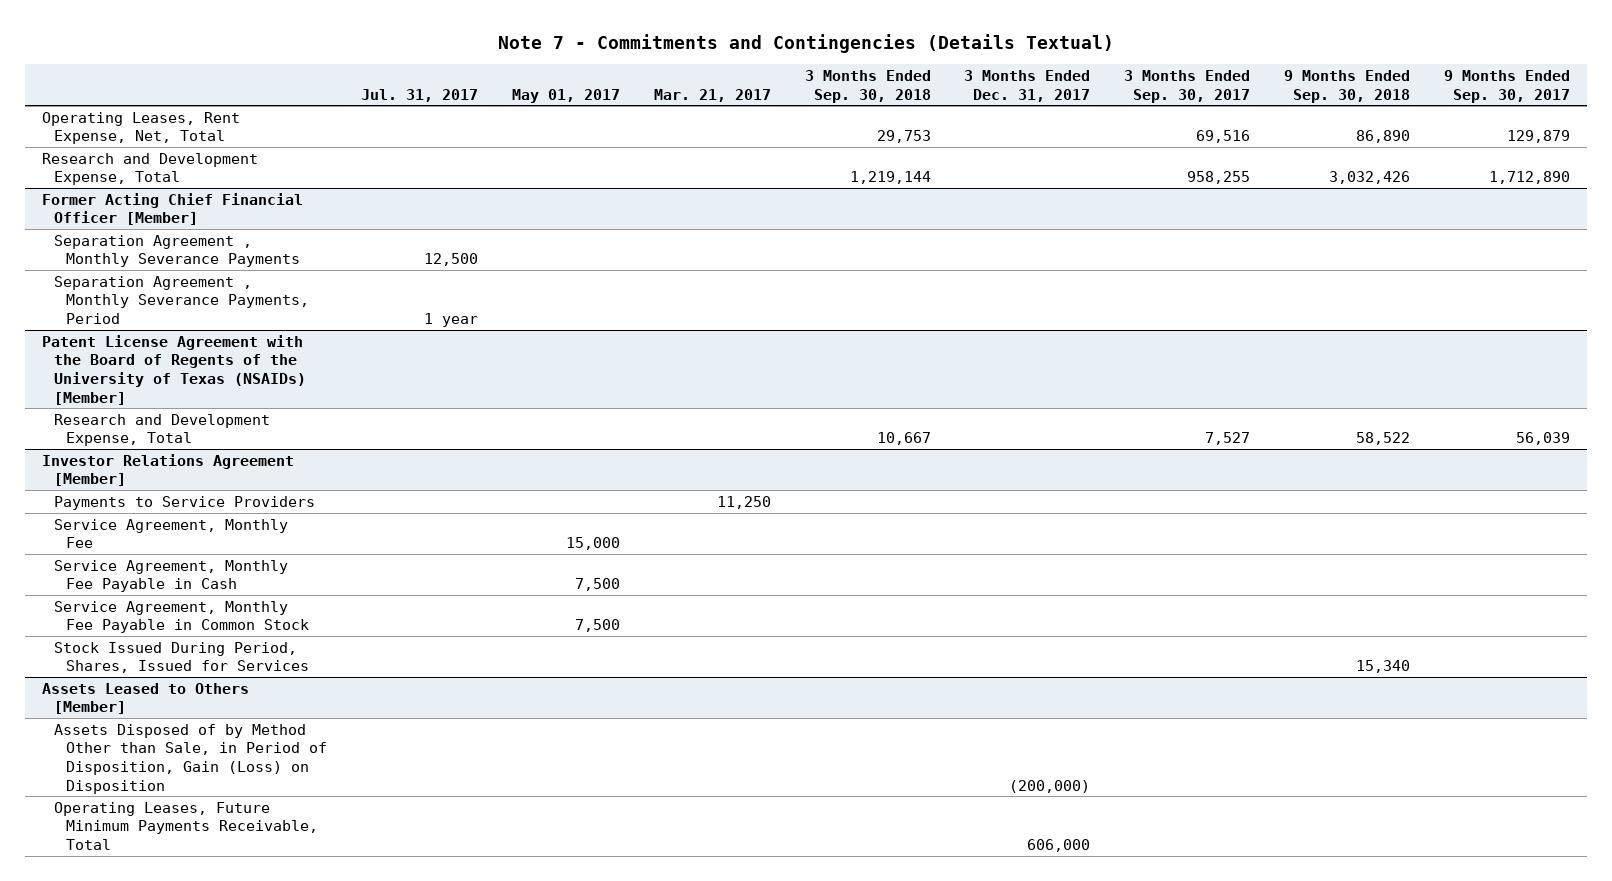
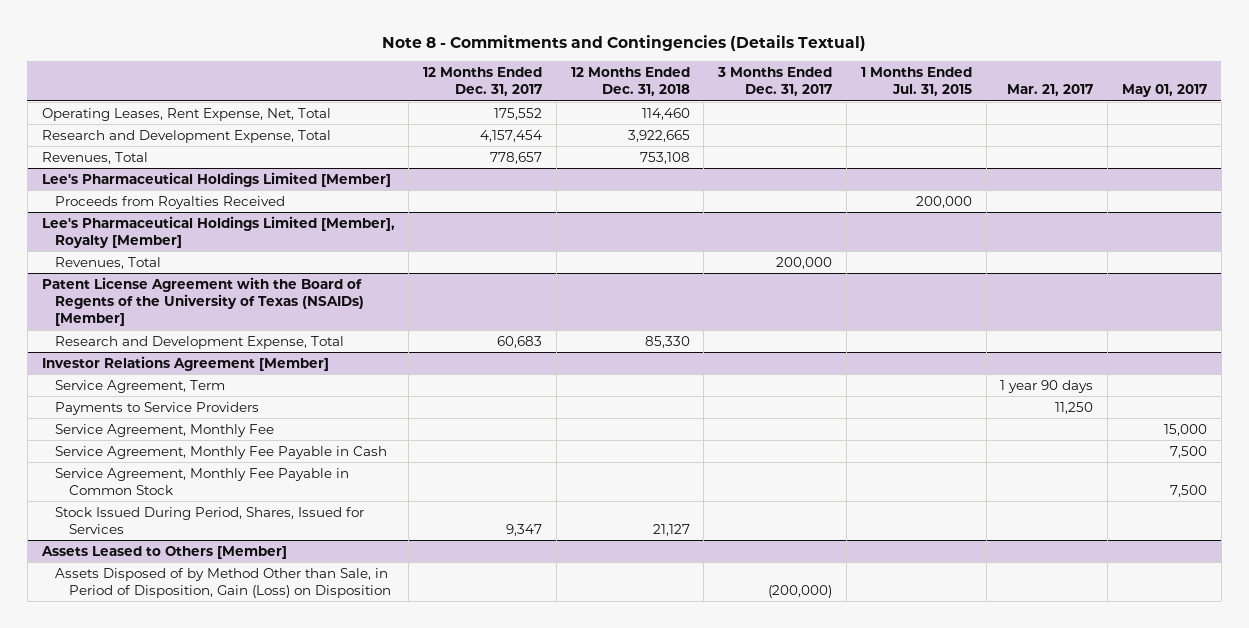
[497,33,1114,53] Note 7 - Commitments and Contingencies (Details Textual) -> [382,34,867,51] Note 8 - Commitments and Contingencies (Details Textual)
[361,88,479,102] Jul. 31, 2017 -> none
[804,69,931,103] 3 Months Ended Sep. 30, 2018 -> none
[1124,69,1251,103] 3 Months Ended Sep. 30, 2017 -> none
[1284,69,1411,103] 9 Months Ended Sep. 30, 2018 -> none
[1443,69,1570,103] 9 Months Ended Sep. 30, 2017 -> none
none -> [423,66,543,97] 12 Months Ended Dec. 31, 2017
none -> [570,66,690,97] 12 Months Ended Dec. 31, 2018
none -> [860,66,972,97] 1 Months Ended Jul. 31, 2015
[42,192,304,226] Former Acting Chief Financial Officer [Member] -> none
[54,234,301,268] Separation Agreement , Monthly Severance Payments -> none
[54,275,310,325] Separation Agreement , Monthly Severance Payments, Period -> none
none -> [41,151,148,164] Revenues, Total
none -> [41,171,391,187] Lee's Pharmaceutical Holdings Limited [Member]
none -> [55,195,286,209] Proceeds from Royalties Received
none -> [41,215,395,248] Lee's Pharmaceutical Holdings Limited [Member], Royalty [Member]
none -> [55,256,162,269] Revenues, Total
none -> [55,379,226,393] Service Agreement, Term
[54,801,319,851] Operating Leases, Future Minimum Payments Receivable, Total -> none

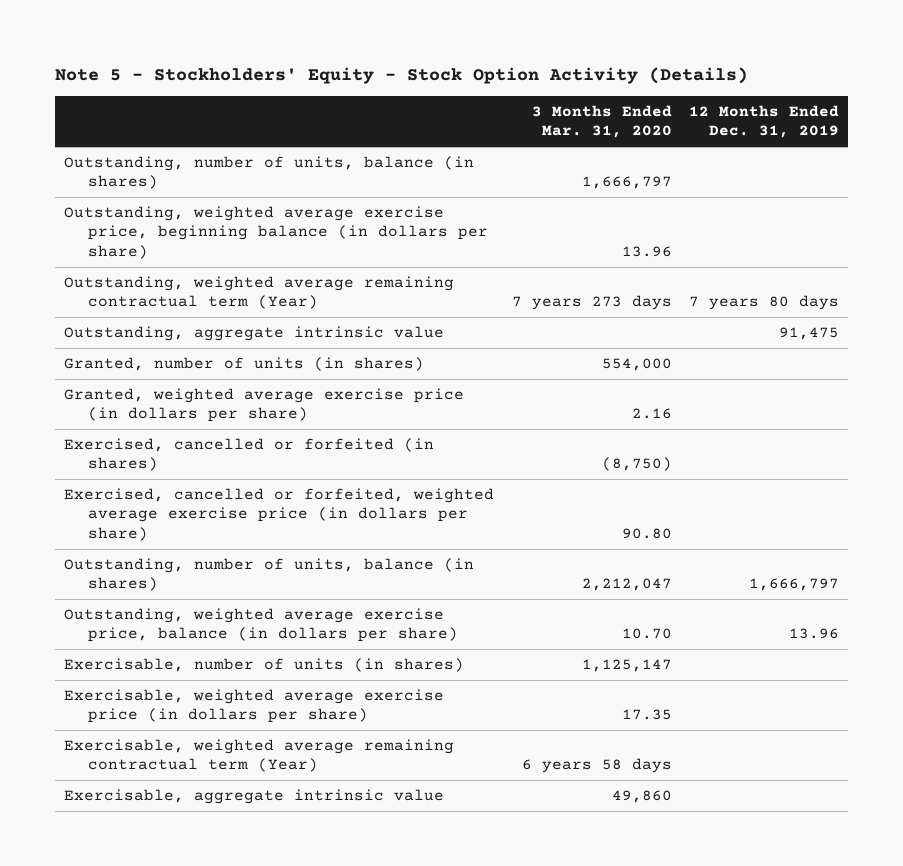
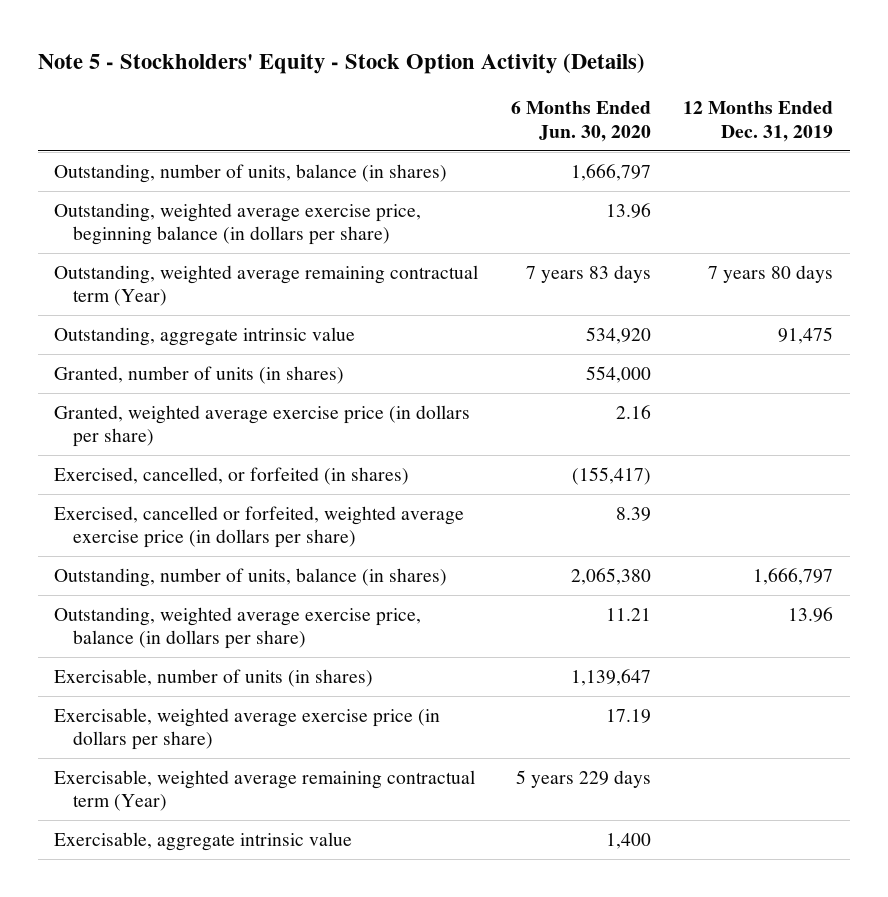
[531,105,672,139] 3 Months Ended Mar. 31, 2020 -> none
none -> [510,101,651,142] 6 Months Ended Jun. 30, 2020
[63,438,434,472] Exercised, cancelled or forfeited (in shares) -> [54,466,410,485] Exercised, cancelled, or forfeited (in shares)

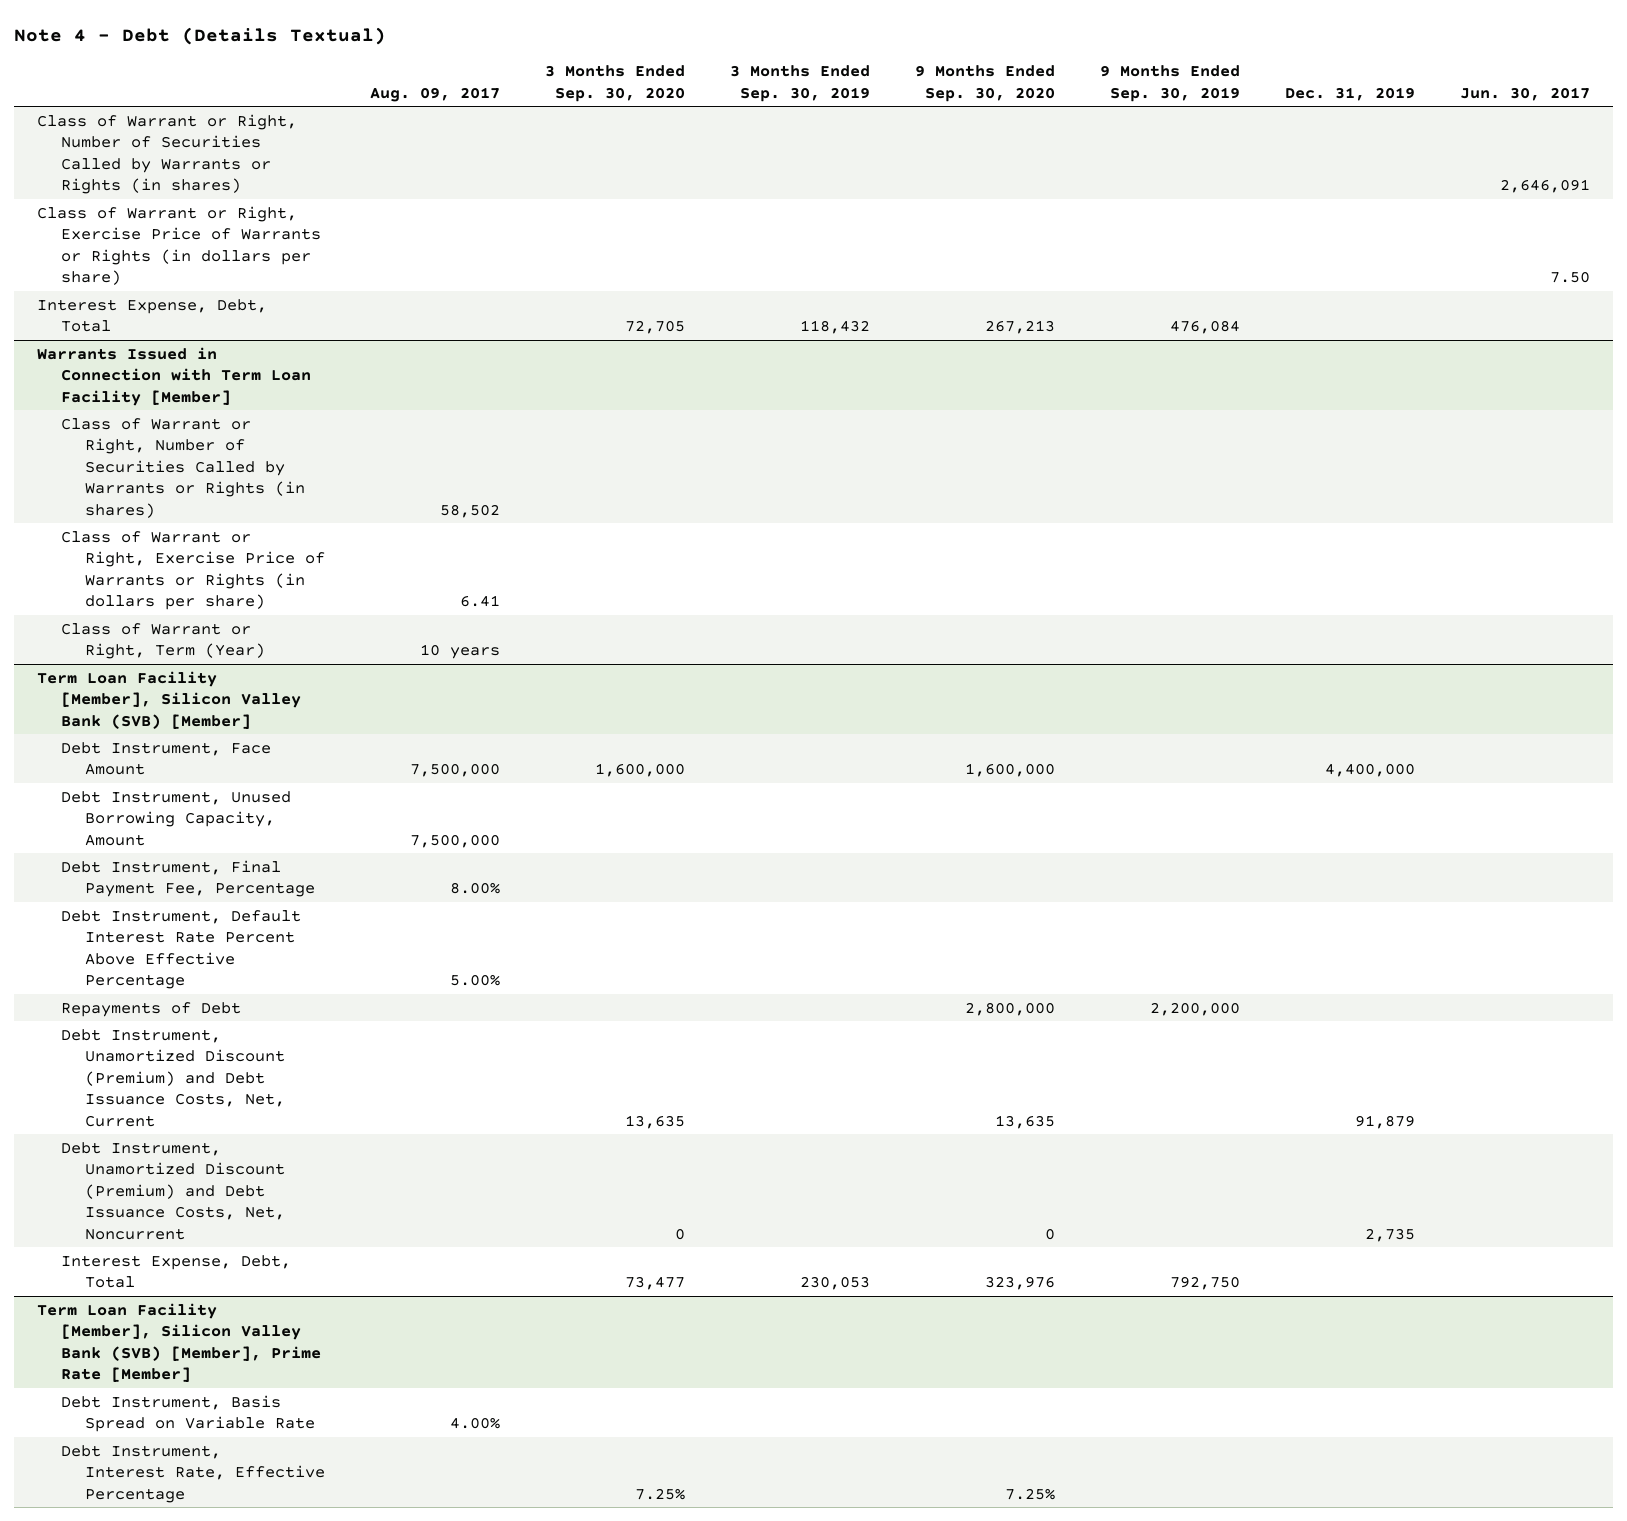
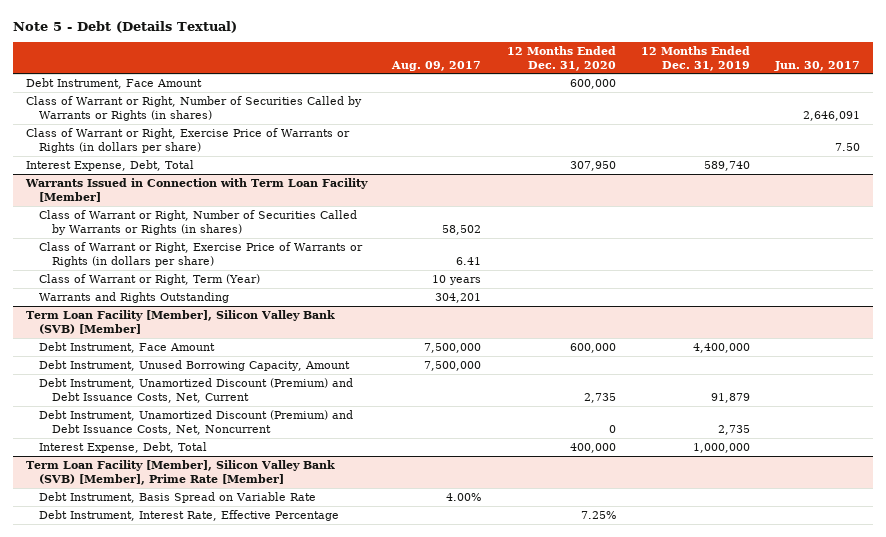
[14,26,387,45] Note 4 - Debt (Details Textual) -> [13,20,238,33] Note 5 - Debt (Details Textual)
[544,65,685,102] 3 Months Ended Sep. 30, 2020 -> none
[729,65,870,102] 3 Months Ended Sep. 30, 2019 -> none
[914,65,1055,102] 9 Months Ended Sep. 30, 2020 -> none
[1099,65,1240,102] 9 Months Ended Sep. 30, 2019 -> none
[1284,86,1415,101] Dec. 31, 2019 -> none
none -> [506,45,616,71] 12 Months Ended Dec. 31, 2020
none -> [641,45,751,71] 12 Months Ended Dec. 31, 2019
none -> [26,77,203,89] Debt Instrument, Face Amount
none -> [38,291,229,303] Warrants and Rights Outstanding
[60,859,315,898] Debt Instrument, Final Payment Fee, Percentage -> none
[60,909,301,990] Debt Instrument, Default Interest Rate Percent Above Effective Percentage -> none
[60,1001,241,1017] Repayments of Debt -> none

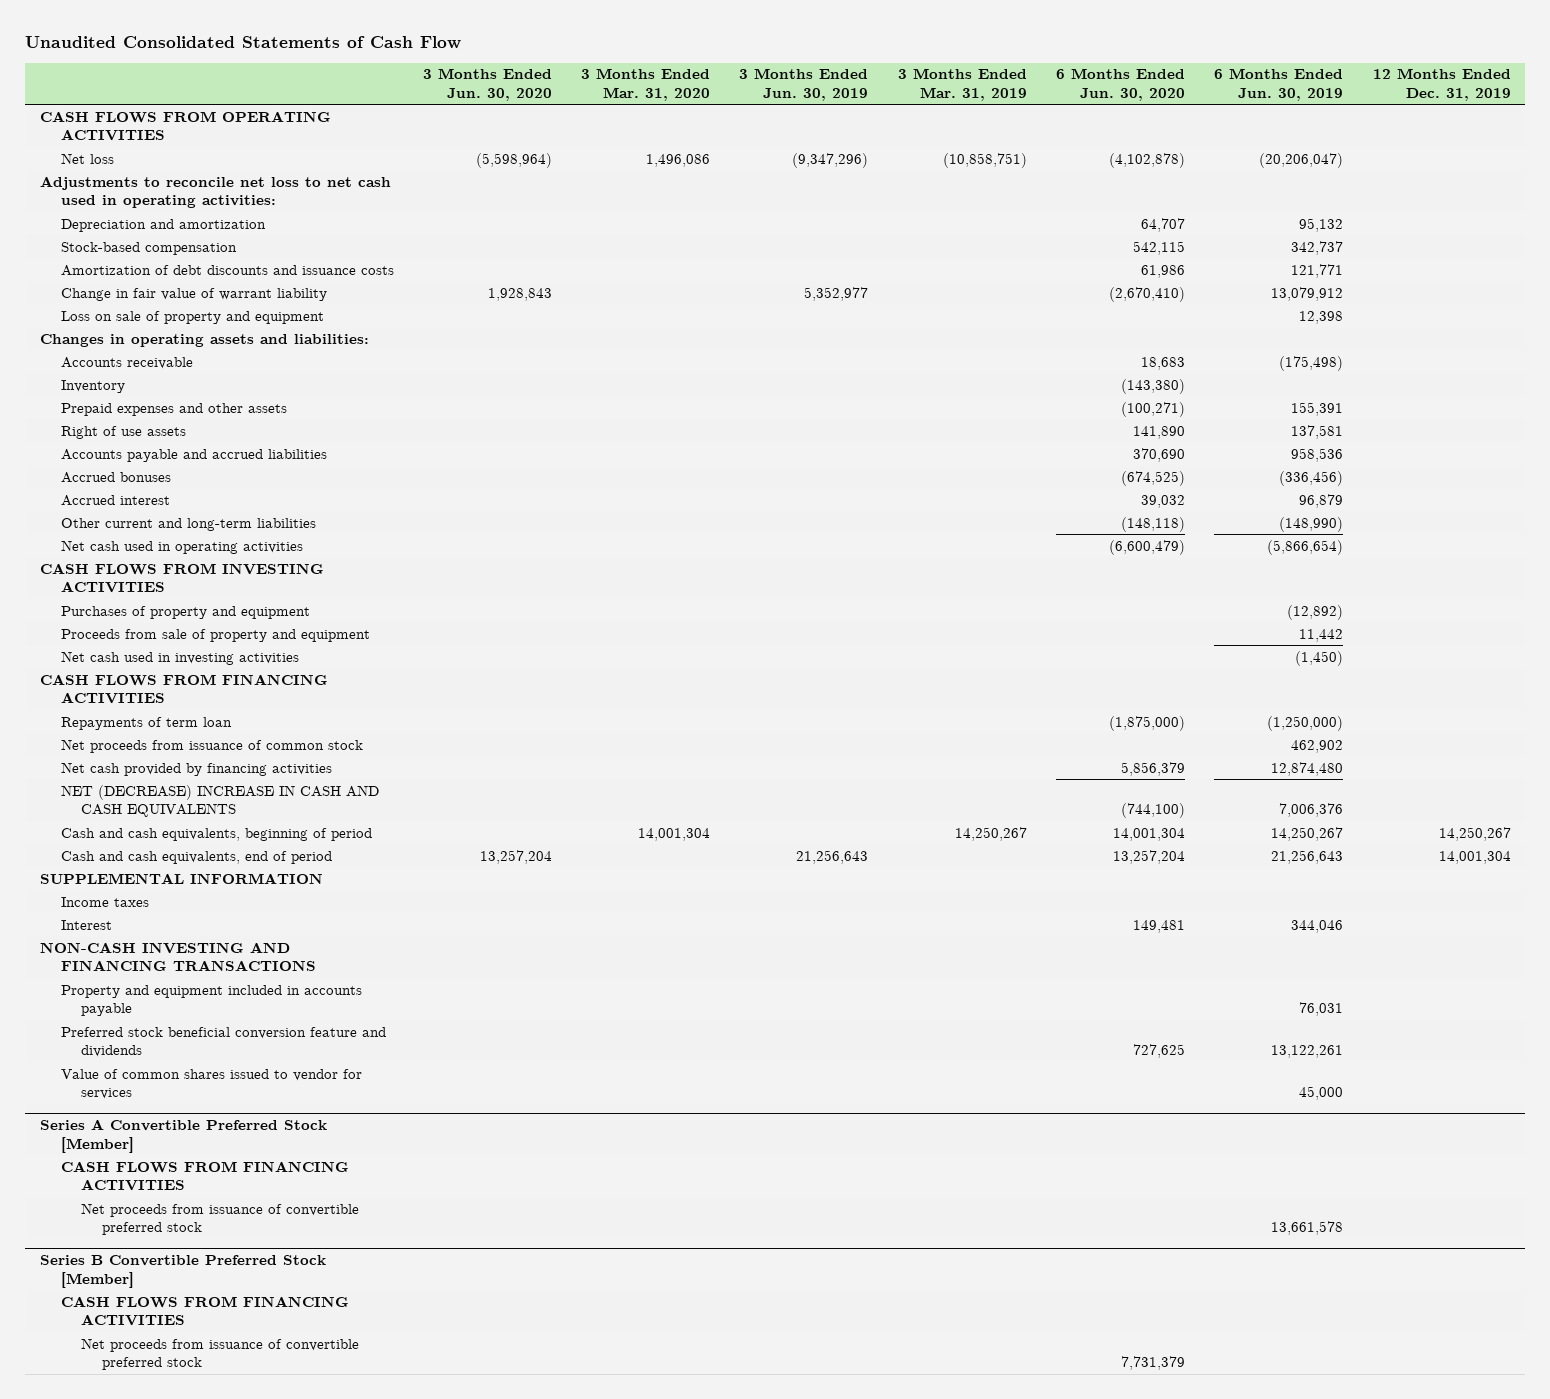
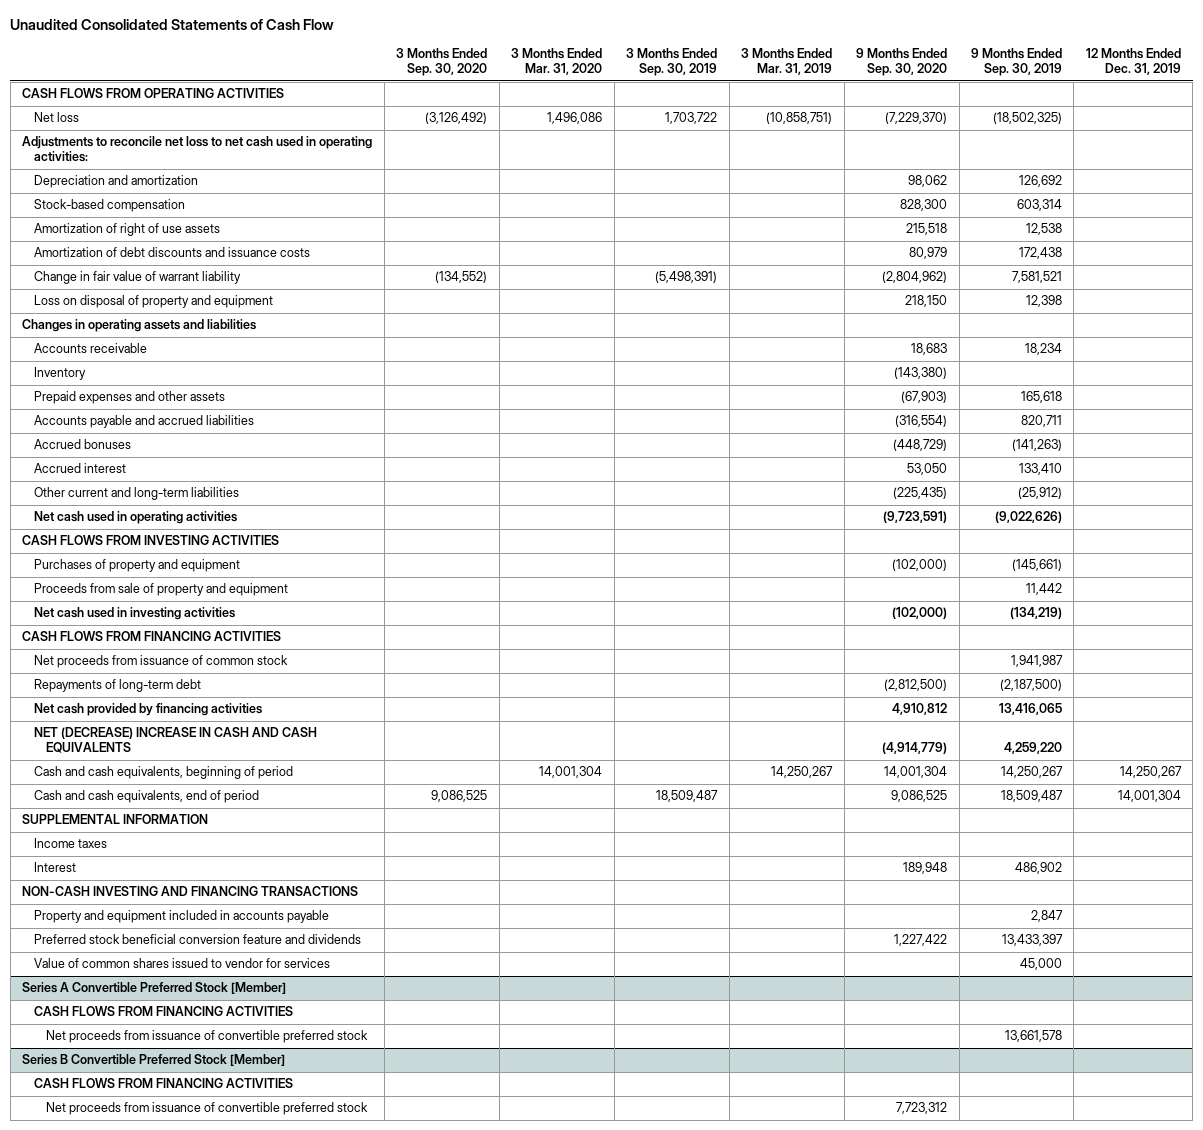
[422,68,552,101] 3 Months Ended Jun. 30, 2020 -> none
[739,68,869,101] 3 Months Ended Jun. 30, 2019 -> none
[1055,68,1185,101] 6 Months Ended Jun. 30, 2020 -> none
[1214,68,1344,101] 6 Months Ended Jun. 30, 2019 -> none
none -> [396,48,488,77] 3 Months Ended Sep. 30, 2020
none -> [626,48,718,77] 3 Months Ended Sep. 30, 2019
none -> [856,48,948,77] 9 Months Ended Sep. 30, 2020
none -> [971,48,1063,77] 9 Months Ended Sep. 30, 2019
none -> [34,223,221,237] Amortization of right of use assets
[60,310,324,324] Loss on sale of property and equipment -> [34,295,274,309] Loss on disposal of property and equipment
[39,333,369,347] Changes in operating assets and liabilities: -> [22,319,257,333] Changes in operating assets and liabilities
[60,425,186,439] Right of use assets -> none
[60,716,232,730] Repayments of term loan -> none
none -> [34,679,202,693] Repayments of long-term debt

